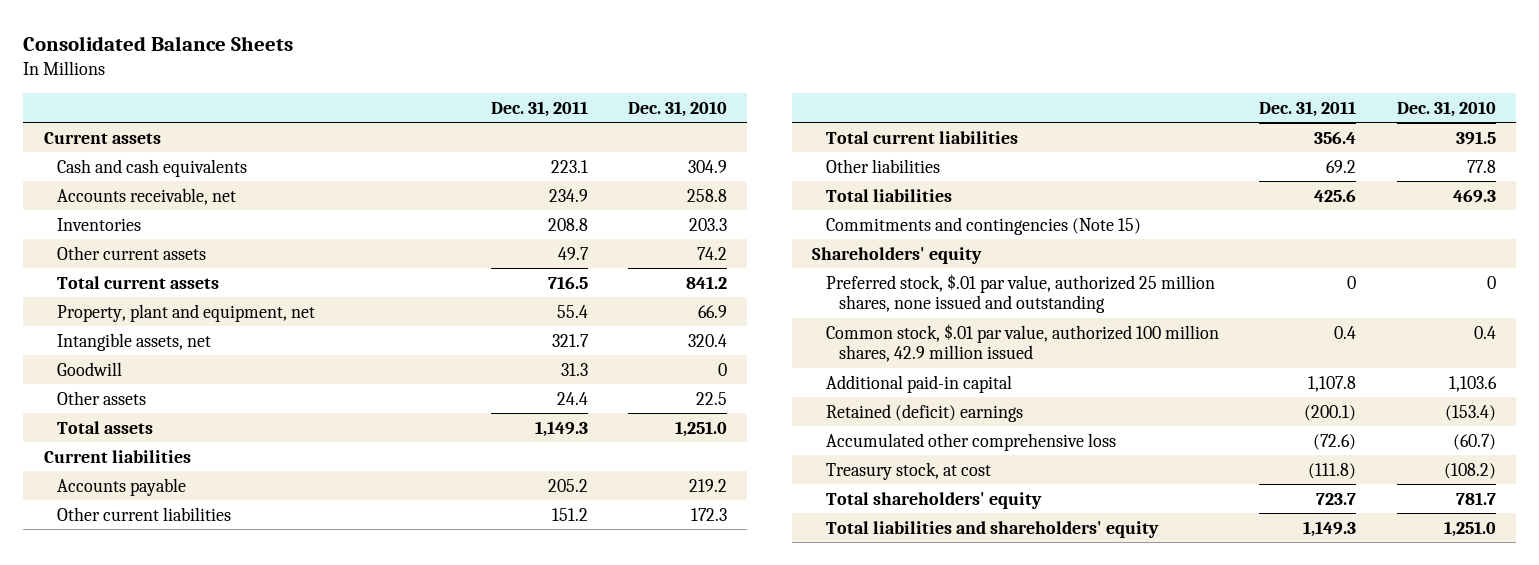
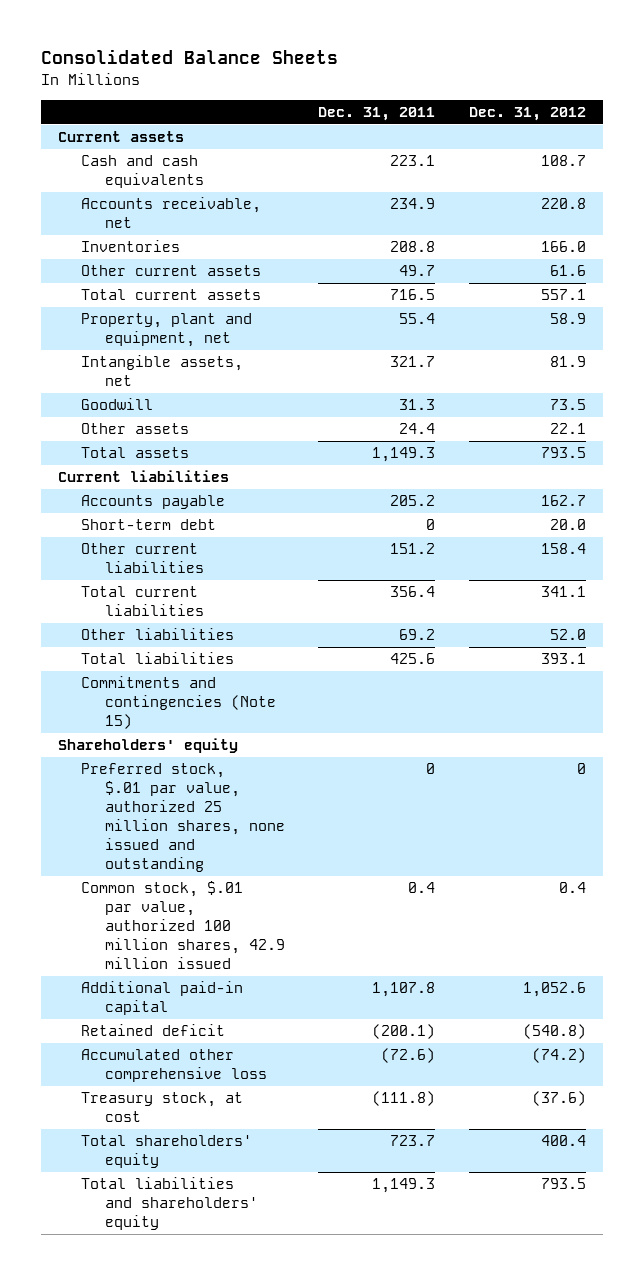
[628,100,728,117] Dec. 31, 2010 -> none
none -> [468,107,586,122] Dec. 31, 2012
none -> [81,519,217,531] Short-term debt
[825,403,1023,422] Retained (deficit) earnings -> [81,1024,226,1037] Retained deficit

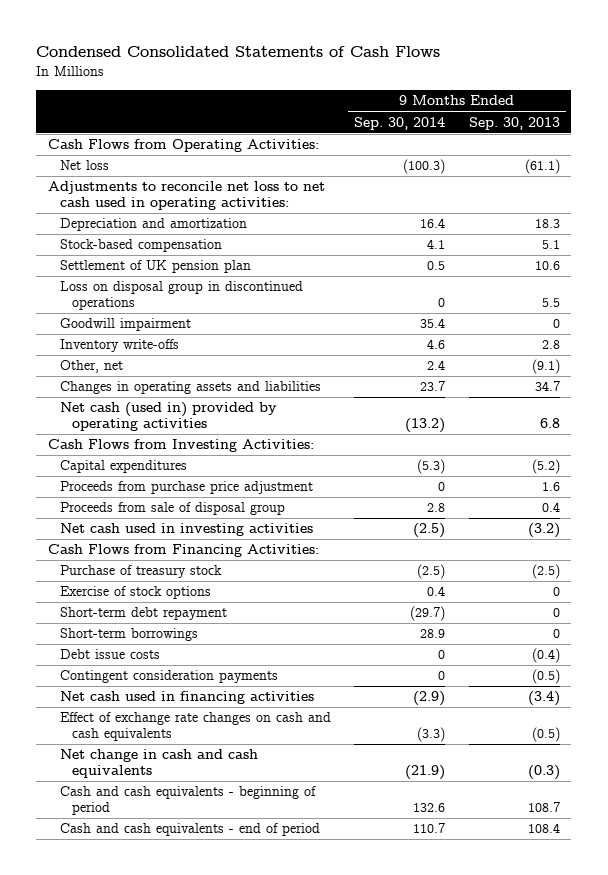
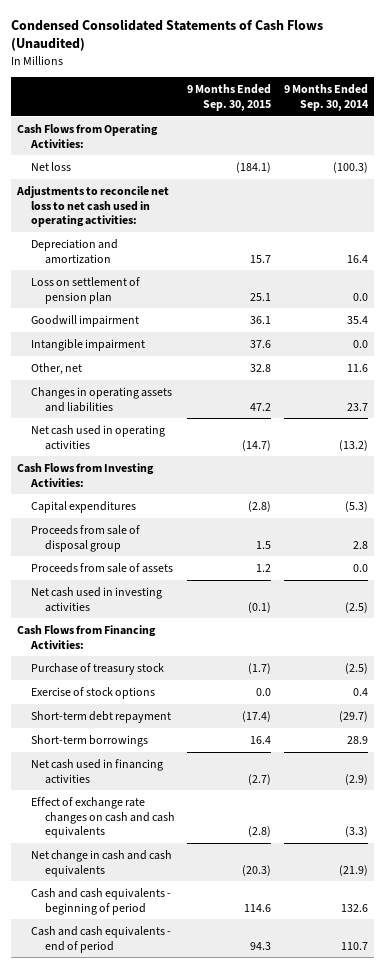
[36,46,441,58] Condensed Consolidated Statements of Cash Flows -> [10,18,323,52] Condensed Consolidated Statements of Cash Flows (Unaudited)
[468,116,560,130] Sep. 30, 2013 -> none
none -> [187,84,272,111] 9 Months Ended Sep. 30, 2015
[59,239,222,253] Stock-based compensation -> none
[59,281,303,311] Loss on disposal group in discontinued operations -> none
[59,260,251,274] Settlement of UK pension plan -> [30,276,140,304] Loss on settlement of pension plan
[427,261,446,271] 0.5 -> [353,292,369,301] 0.0
[59,339,179,353] Inventory write-offs -> none
none -> [30,338,145,351] Intangible impairment
[427,360,446,371] 2.4 -> [347,363,369,372] 11.6
[59,402,277,432] Net cash (used in) provided by operating activities -> [30,424,165,450] Net cash used in operating activities
[59,481,313,495] Proceeds from purchase price adjustment -> none
none -> [30,562,173,573] Proceeds from sale of assets
[59,649,160,660] Debt issue costs -> none
[59,670,278,684] Contingent consideration payments -> none

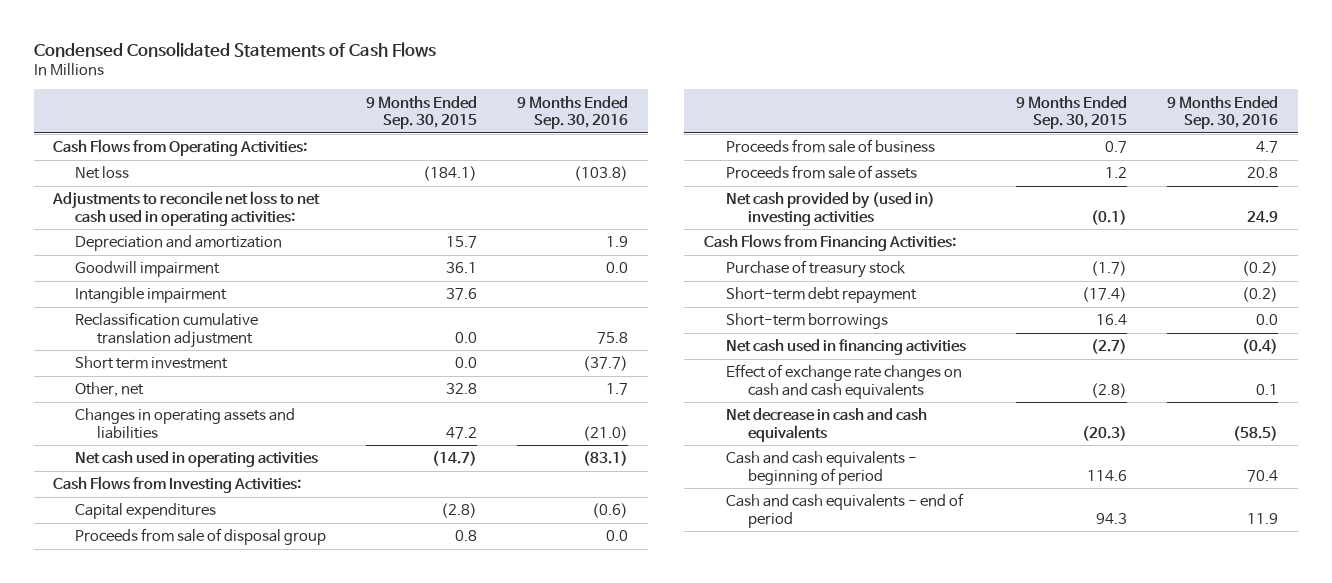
[10,18,323,52] Condensed Consolidated Statements of Cash Flows (Unaudited) -> [33,41,436,57] Condensed Consolidated Statements of Cash Flows
[284,84,370,111] 9 Months Ended Sep. 30, 2014 -> none
none -> [517,95,629,129] 9 Months Ended Sep. 30, 2016
[30,276,140,304] Loss on settlement of pension plan -> none
none -> [75,312,259,348] Reclassification cumulative translation adjustment
none -> [75,356,229,370] Short term investment
[256,540,272,549] 1.5 -> [455,530,478,542] 0.8
none -> [725,139,935,154] Proceeds from sale of business
[30,586,162,612] Net cash used in investing activities -> [725,192,935,226] Net cash provided by (used in) investing activities
[30,686,155,699] Exercise of stock options -> none
[30,849,172,877] Net change in cash and cash equivalents -> [725,408,927,442] Net decrease in cash and cash equivalents

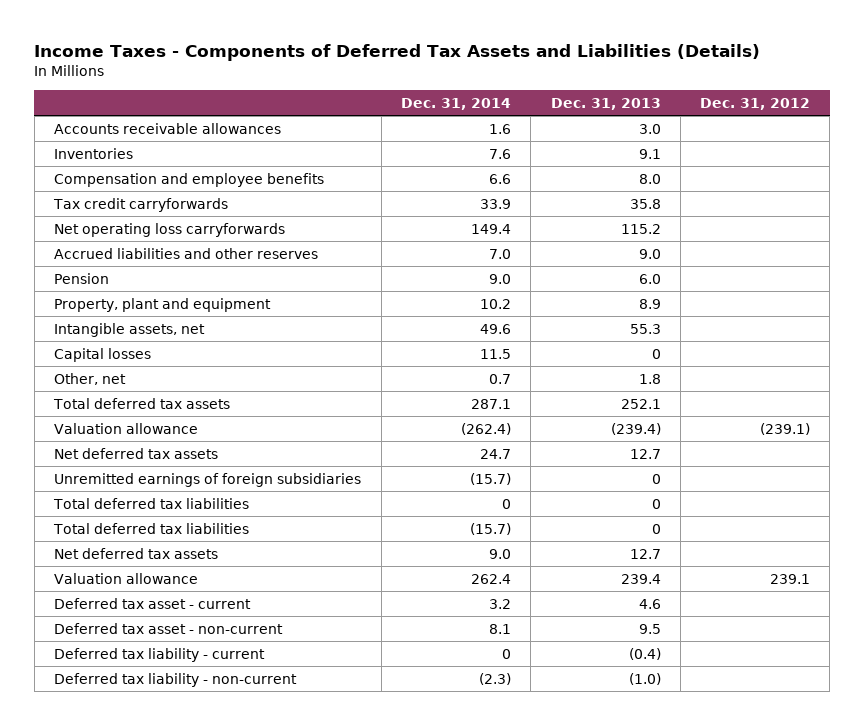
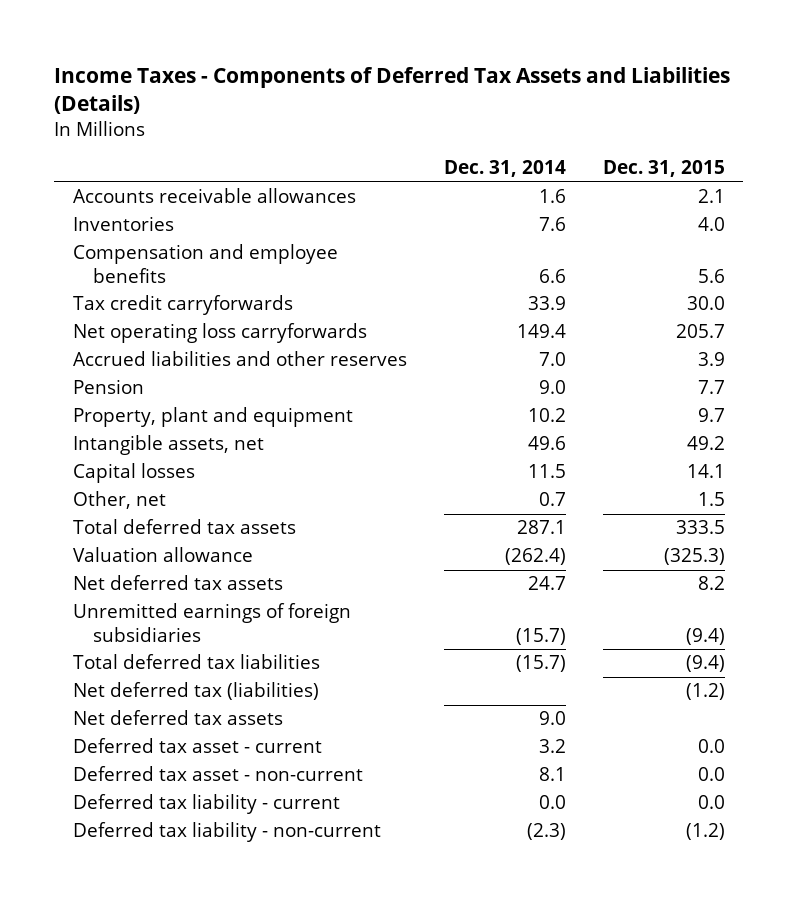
[550,97,661,110] Dec. 31, 2013 -> none
[700,97,811,110] Dec. 31, 2012 -> none
none -> [602,160,725,178] Dec. 31, 2015
[53,497,250,509] Total deferred tax liabilities -> none
none -> [72,682,319,701] Net deferred tax (liabilities)
[54,572,199,584] Valuation allowance -> none
[501,648,511,659] 0 -> [538,795,566,810] 0.0

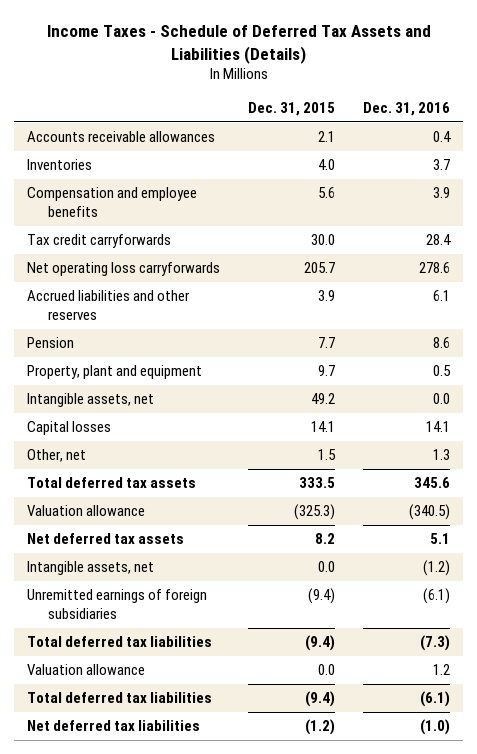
[54,66,731,114] Income Taxes - Components of Deferred Tax Assets and Liabilities (Details) -> [46,24,431,64] Income Taxes - Schedule of Deferred Tax Assets and Liabilities (Details)
[443,160,566,178] Dec. 31, 2014 -> none
none -> [362,102,450,117] Dec. 31, 2016
none -> [27,561,155,576] Intangible assets, net
[72,710,283,726] Net deferred tax assets -> none
[72,738,322,754] Deferred tax asset - current -> none
[72,766,363,782] Deferred tax asset - non-current -> none
[72,794,340,815] Deferred tax liability - current -> none
[72,822,381,843] Deferred tax liability - non-current -> none
none -> [27,664,146,676] Valuation allowance
none -> [27,692,213,704] Total deferred tax liabilities
[72,682,319,701] Net deferred tax (liabilities) -> [27,720,201,732] Net deferred tax liabilities

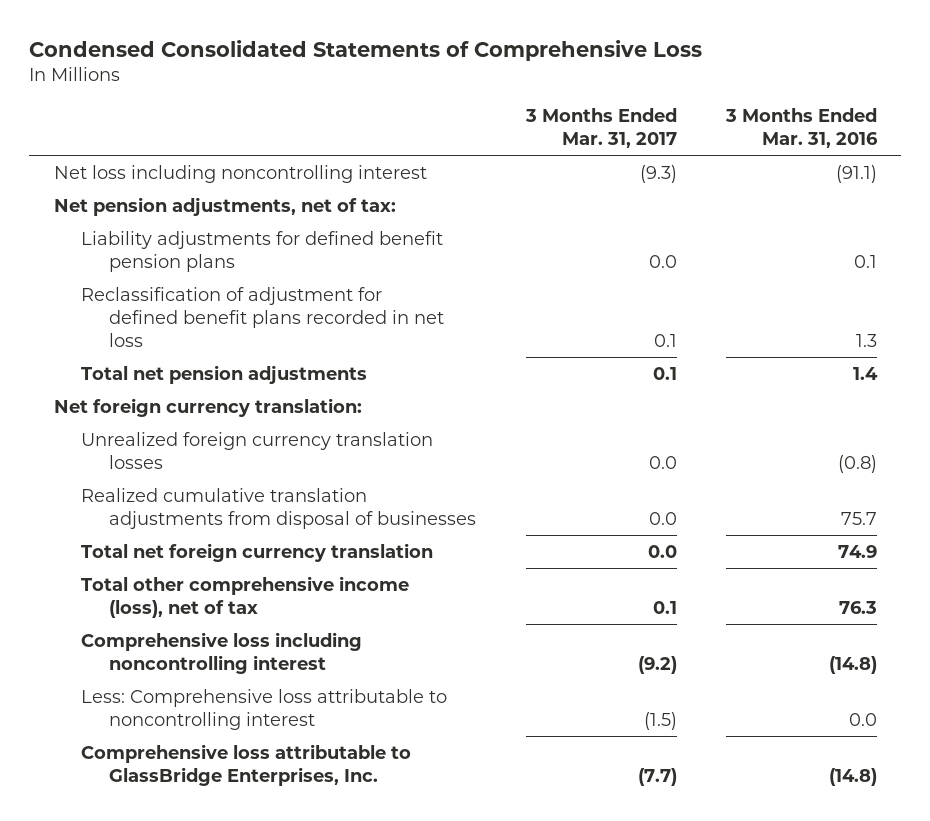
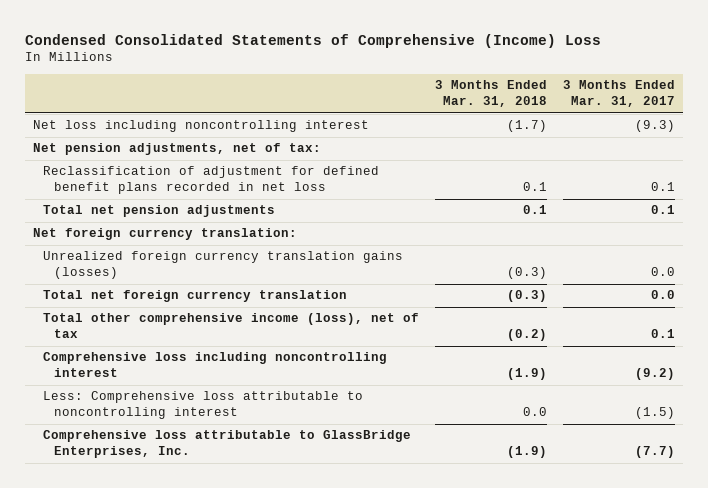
[28,39,702,61] Condensed Consolidated Statements of Comprehensive Loss -> [25,33,602,48] Condensed Consolidated Statements of Comprehensive (Income) Loss
[724,108,878,149] 3 Months Ended Mar. 31, 2016 -> none
none -> [435,80,548,108] 3 Months Ended Mar. 31, 2018
[81,230,444,272] Liability adjustments for defined benefit pension plans -> none
[81,487,477,529] Realized cumulative translation adjustments from disposal of businesses -> none
[81,431,434,469] Unrealized foreign currency translation losses -> [43,251,404,280] Unrealized foreign currency translation gains (losses)

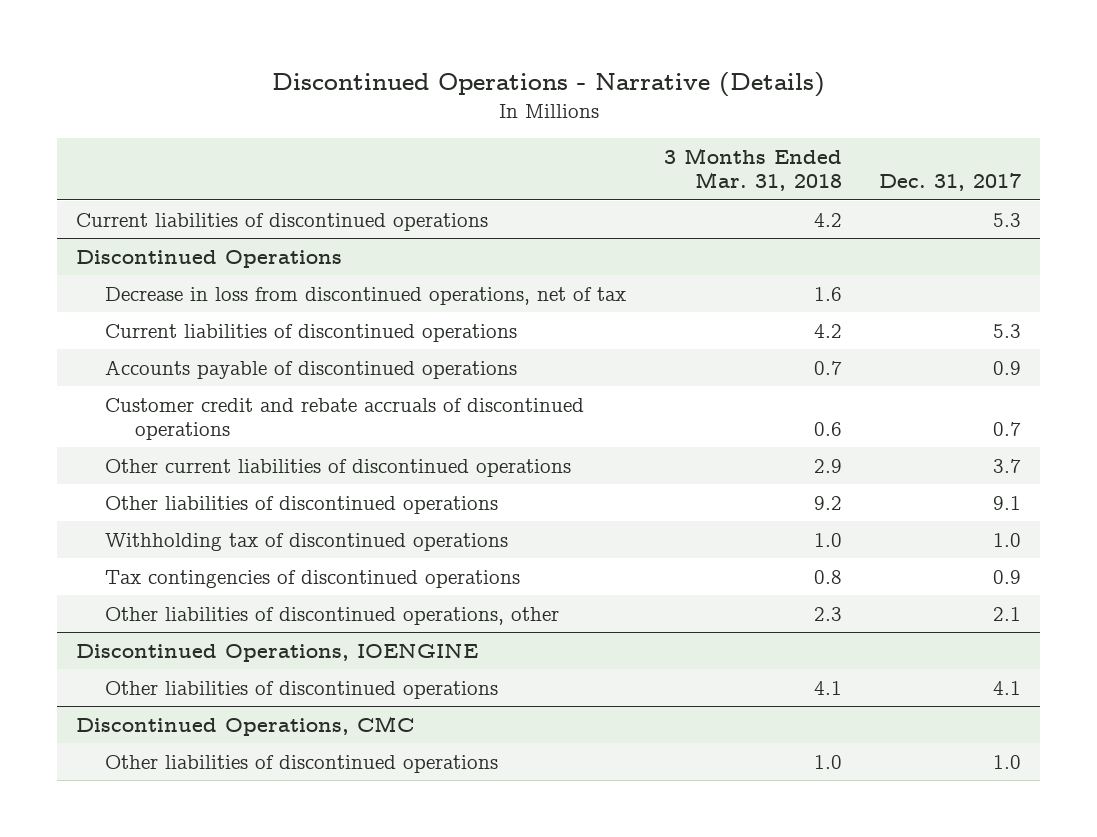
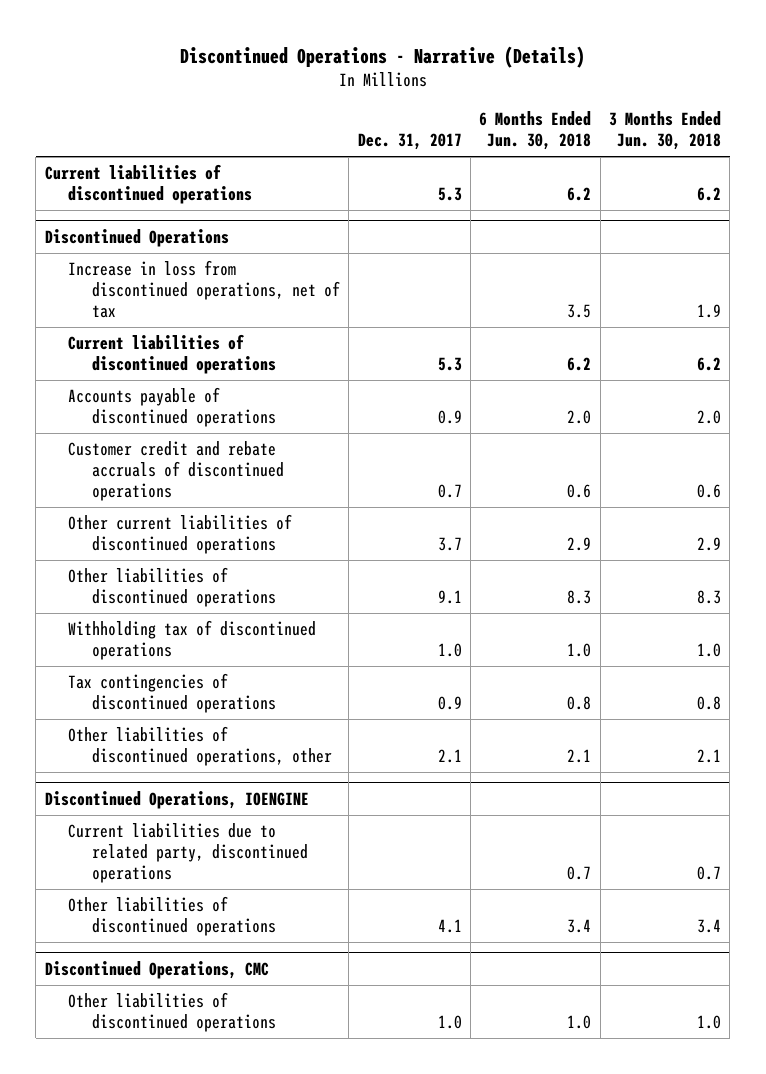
[663,148,842,192] 3 Months Ended Mar. 31, 2018 -> none
none -> [479,111,592,151] 6 Months Ended Jun. 30, 2018
none -> [609,111,722,151] 3 Months Ended Jun. 30, 2018
[105,286,627,305] Decrease in loss from discontinued operations, net of tax -> [68,260,341,318] Increase in loss from discontinued operations, net of tax
none -> [68,823,309,883] Current liabilities due to related party, discontinued operations

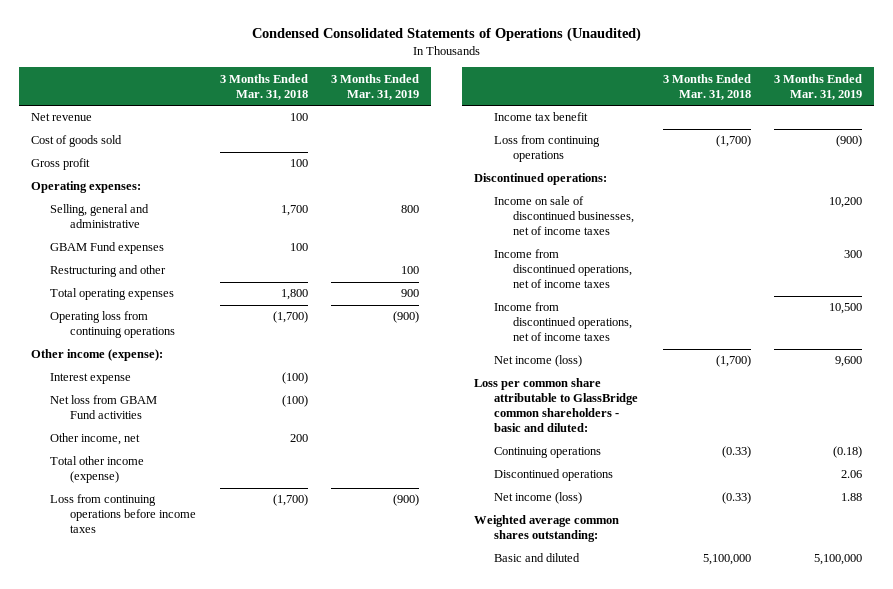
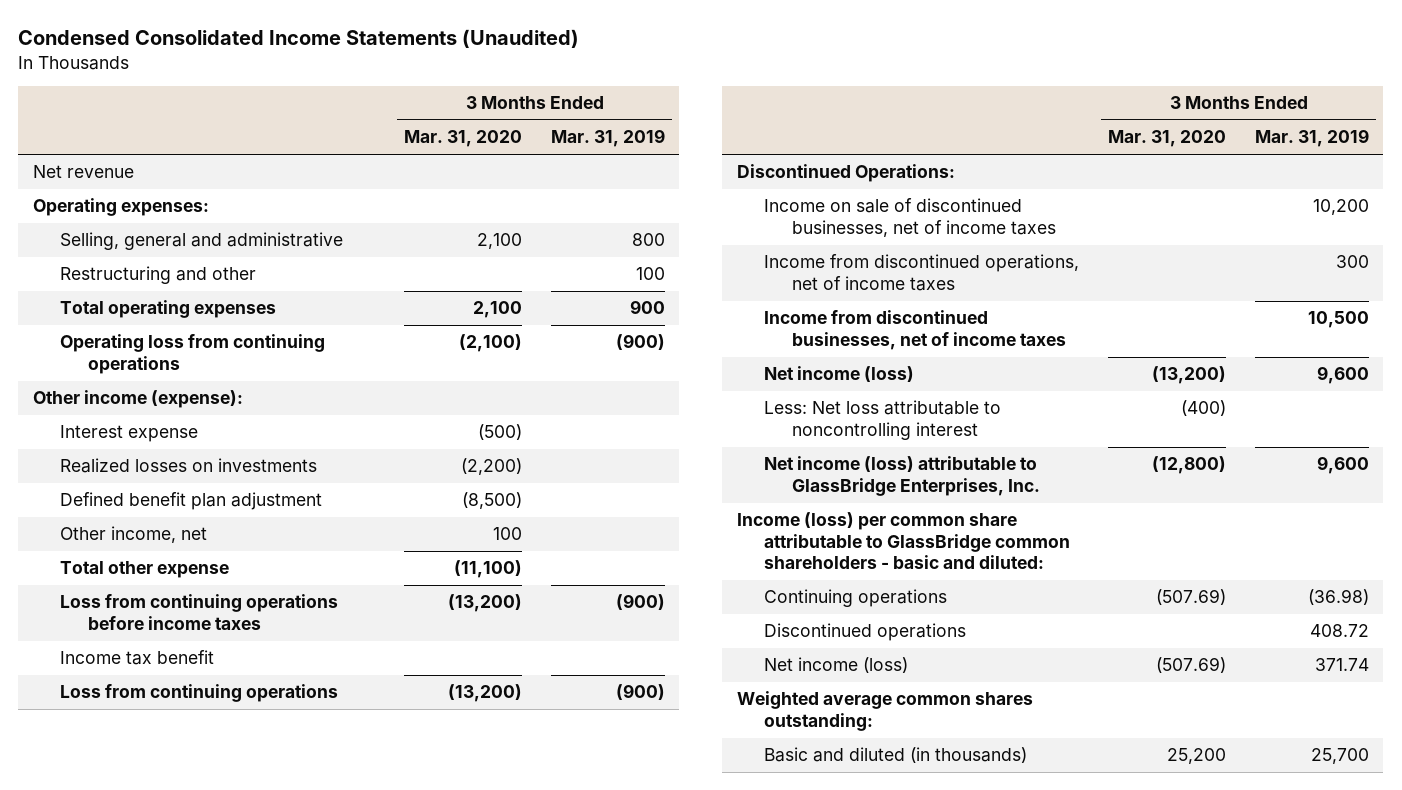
[251,27,641,43] Condensed Consolidated Statements of Operations (Unaudited) -> [18,29,580,49] Condensed Consolidated Income Statements (Unaudited)
[219,73,308,100] 3 Months Ended Mar. 31, 2018 -> none
none -> [404,130,523,148] Mar. 31, 2020
[30,135,122,148] Cost of goods sold -> none
[30,158,90,171] Gross profit -> none
[50,242,165,255] GBAM Fund expenses -> none
[50,395,158,420] Net loss from GBAM Fund activities -> none
none -> [60,458,318,474] Realized losses on investments
none -> [60,492,323,511] Defined benefit plan adjustment
[50,456,145,484] Total other income (expense) -> [60,561,230,579] Total other expense
[473,173,607,186] Discontinued operations: -> [736,164,955,183] Discontinued Operations:
[493,302,633,342] Income from discontinued operations, net of income taxes -> [764,310,1066,350] Income from discontinued businesses, net of income taxes
none -> [764,400,1002,440] Less: Net loss attributable to noncontrolling interest
none -> [764,456,1040,496] Net income (loss) attributable to GlassBridge Enterprises, Inc.
[473,378,638,433] Loss per common share attributable to GlassBridge common shareholders - basic and diluted: -> [736,512,1071,570] Income (loss) per common share attributable to GlassBridge common shareholders - basic and diluted:
[833,446,863,459] (0.18) -> [1307,589,1369,606] (36.98)
[841,470,863,479] 2.06 -> [1309,624,1369,638] 408.72
[841,493,863,502] 1.88 -> [1314,658,1369,672] 371.74
[493,553,580,563] Basic and diluted -> [764,747,1028,764] Basic and diluted (in thousands)
[814,554,863,566] 5,100,000 -> [1310,748,1369,765] 25,700

